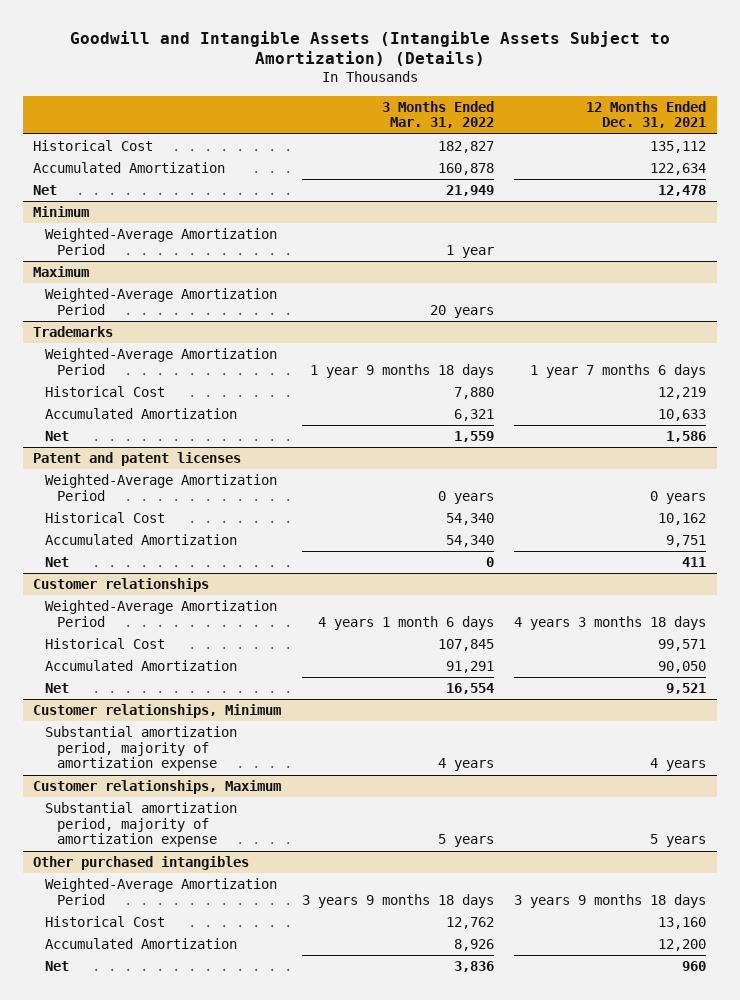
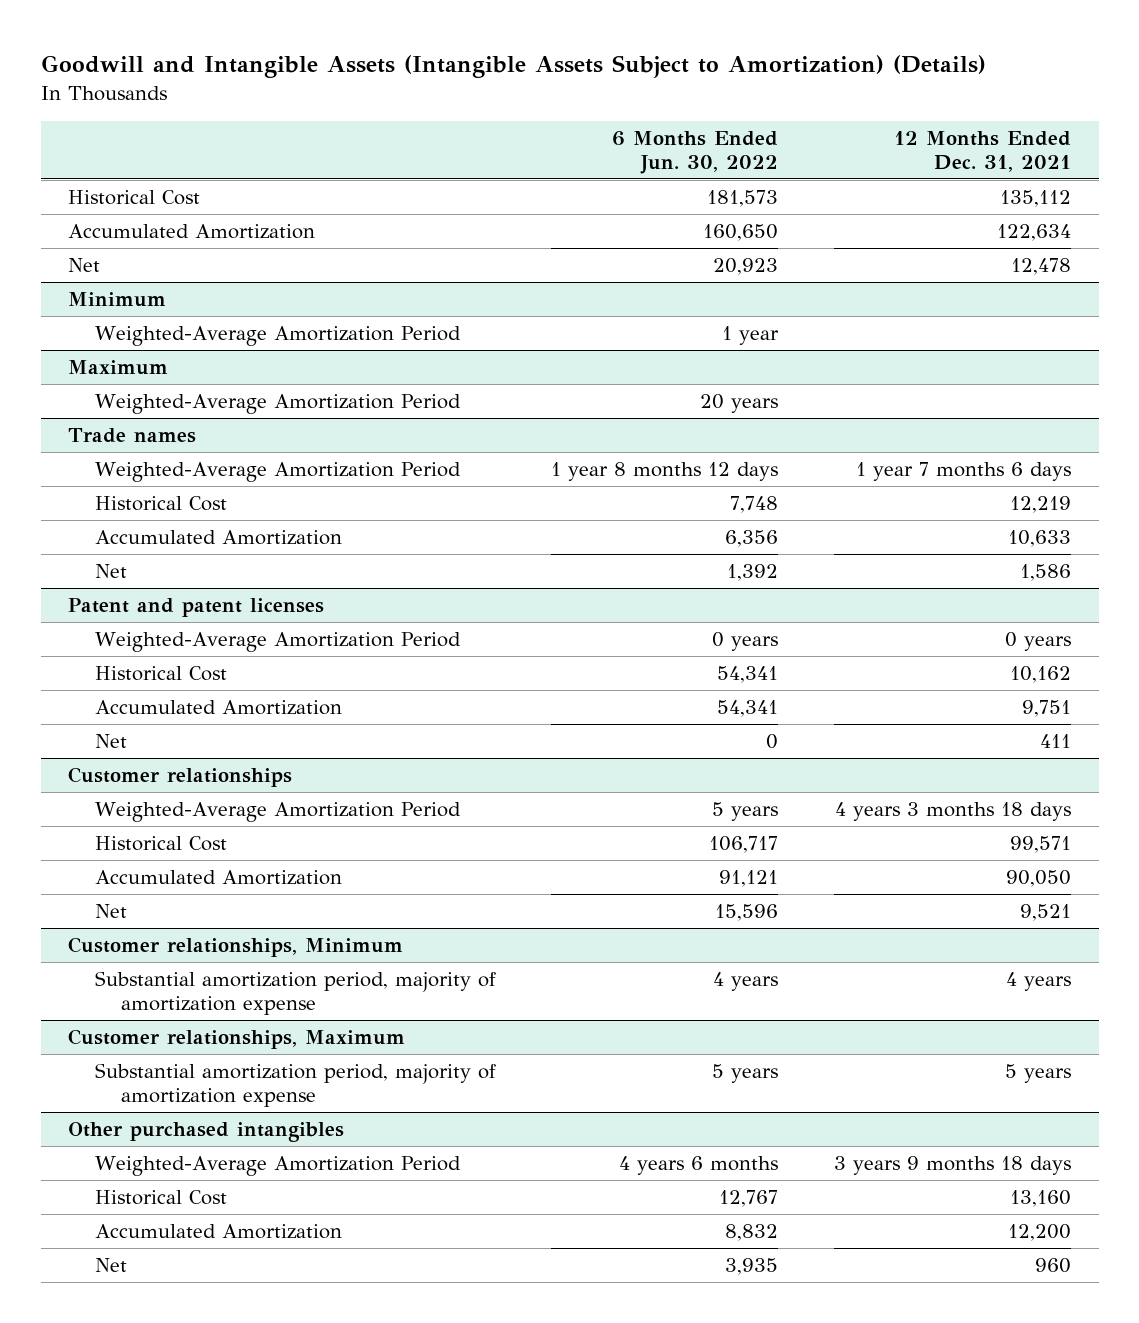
[381,100,494,129] 3 Months Ended Mar. 31, 2022 -> none
none -> [612,130,779,175] 6 Months Ended Jun. 30, 2022
[33,325,114,337] Trademarks -> [68,427,197,443] Trade names

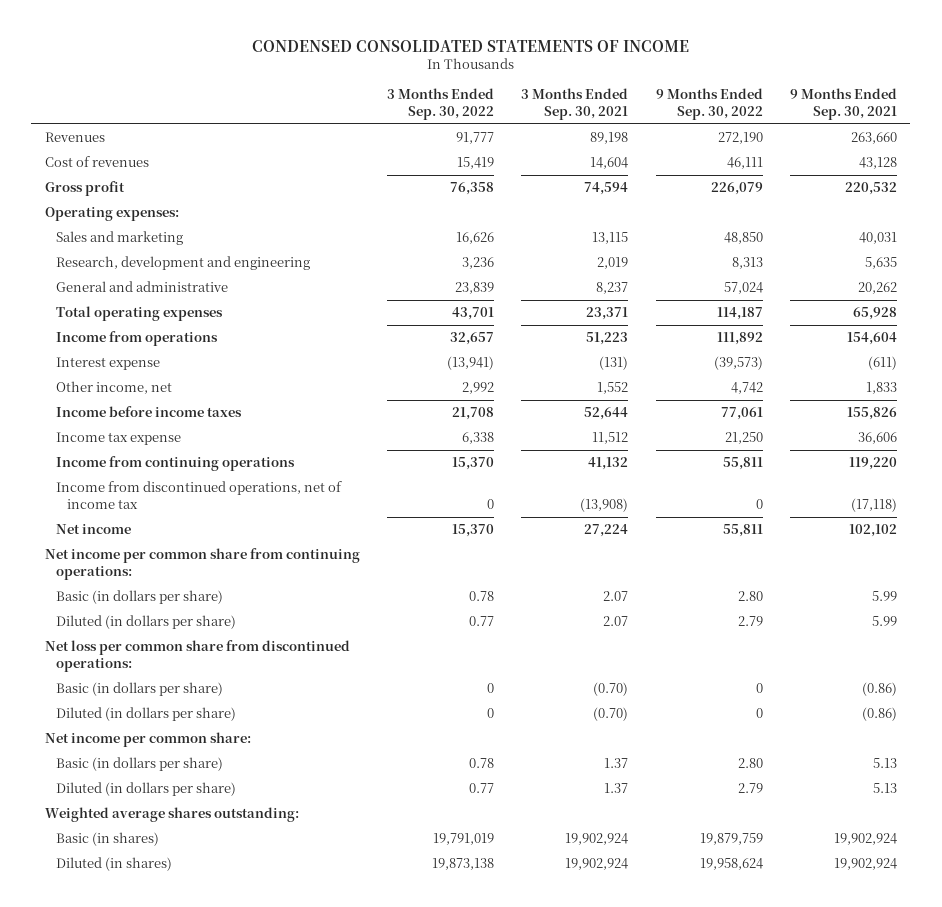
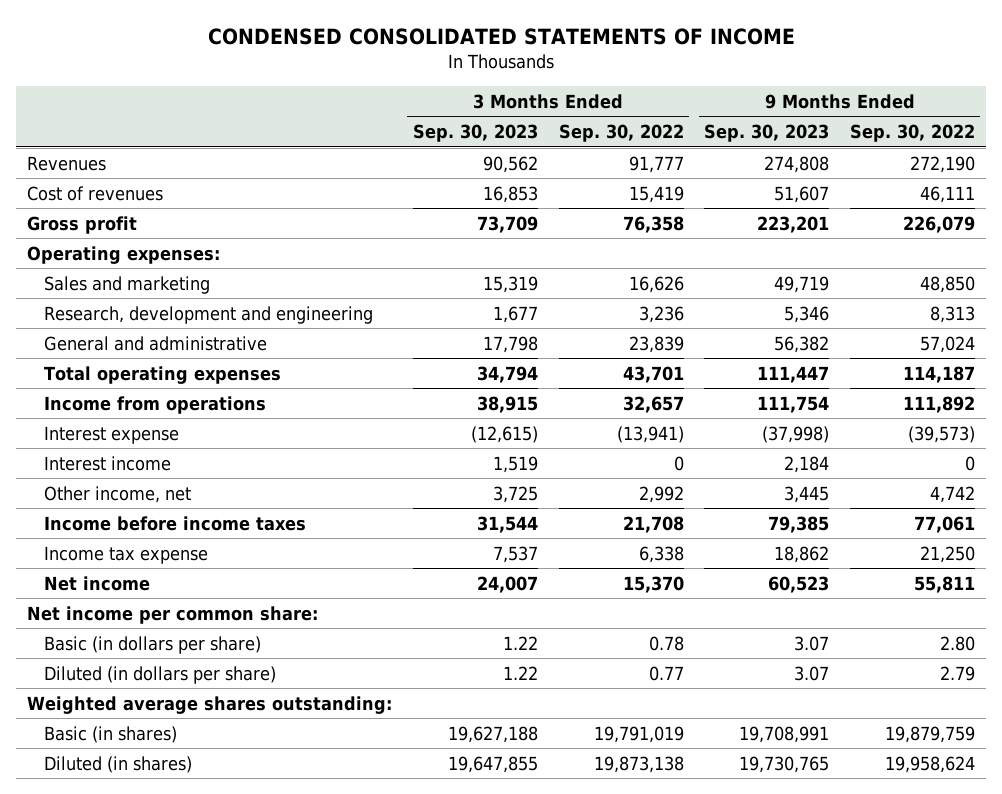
[521,88,629,120] 3 Months Ended Sep. 30, 2021 -> none
[789,88,897,120] 9 Months Ended Sep. 30, 2021 -> none
none -> [412,123,538,142] Sep. 30, 2023
none -> [704,123,830,142] Sep. 30, 2023
none -> [43,455,171,471] Interest income
[56,456,296,472] Income from continuing operations -> none
[56,481,343,509] Income from discontinued operations, net of income tax -> none
[44,548,360,580] Net income per common share from continuing operations: -> none
[56,590,224,605] Basic (in dollars per share) -> none
[56,615,237,630] Diluted (in dollars per share) -> none
[44,640,350,672] Net loss per common share from discontinued operations: -> none
[56,682,224,697] Basic (in dollars per share) -> none
[56,707,237,722] Diluted (in dollars per share) -> none

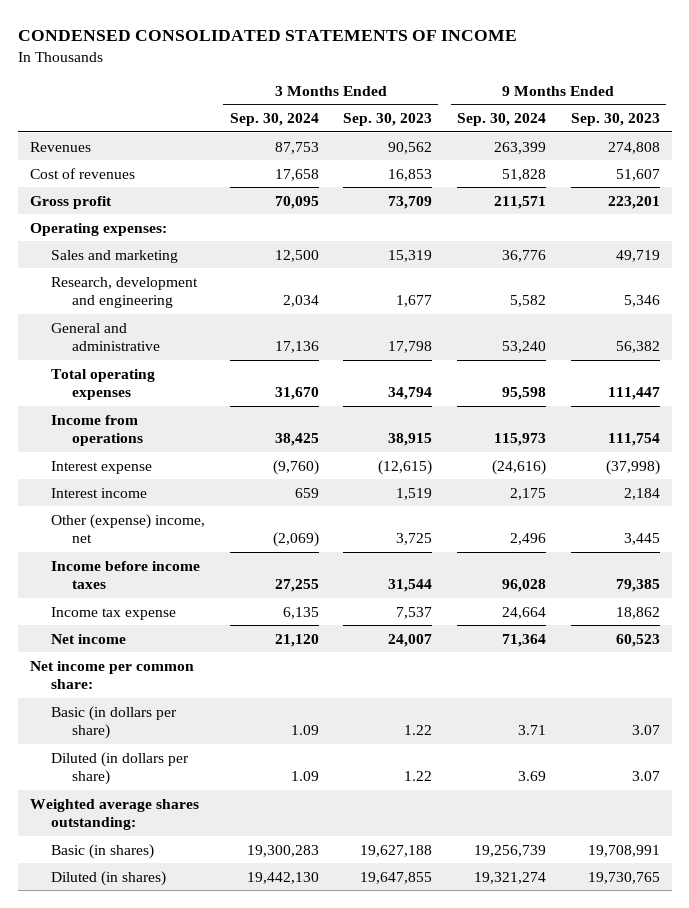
[558,123,684,142] Sep. 30, 2022 -> none
[850,123,976,142] Sep. 30, 2022 -> none
none -> [229,113,319,127] Sep. 30, 2024
none -> [456,113,546,127] Sep. 30, 2024
[43,485,191,503] Other income, net -> [50,513,205,543] Other (expense) income, net

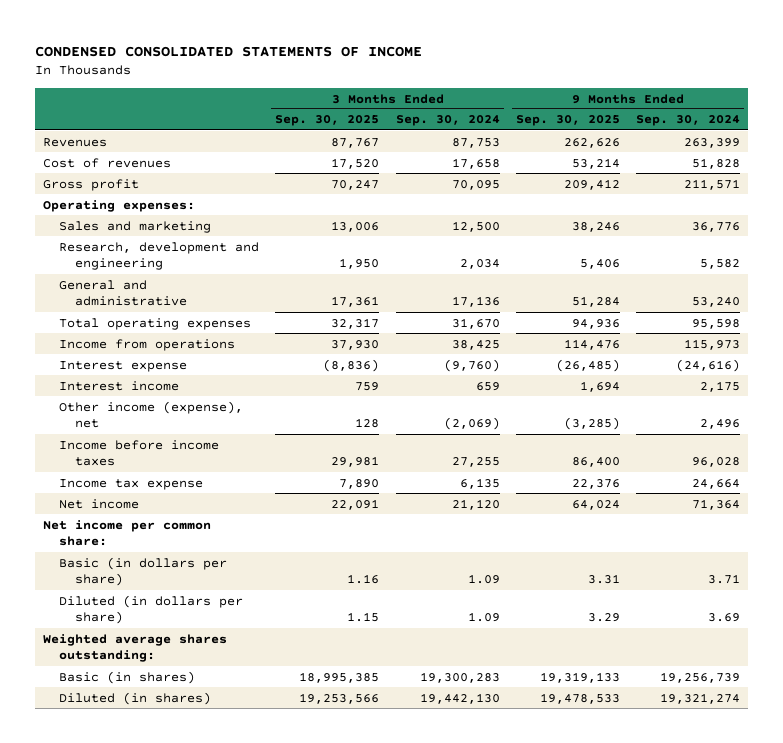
[343,113,433,127] Sep. 30, 2023 -> none
[570,113,660,127] Sep. 30, 2023 -> none
none -> [275,115,380,127] Sep. 30, 2025
none -> [515,115,620,127] Sep. 30, 2025
[50,513,205,543] Other (expense) income, net -> [59,400,244,429] Other income (expense), net

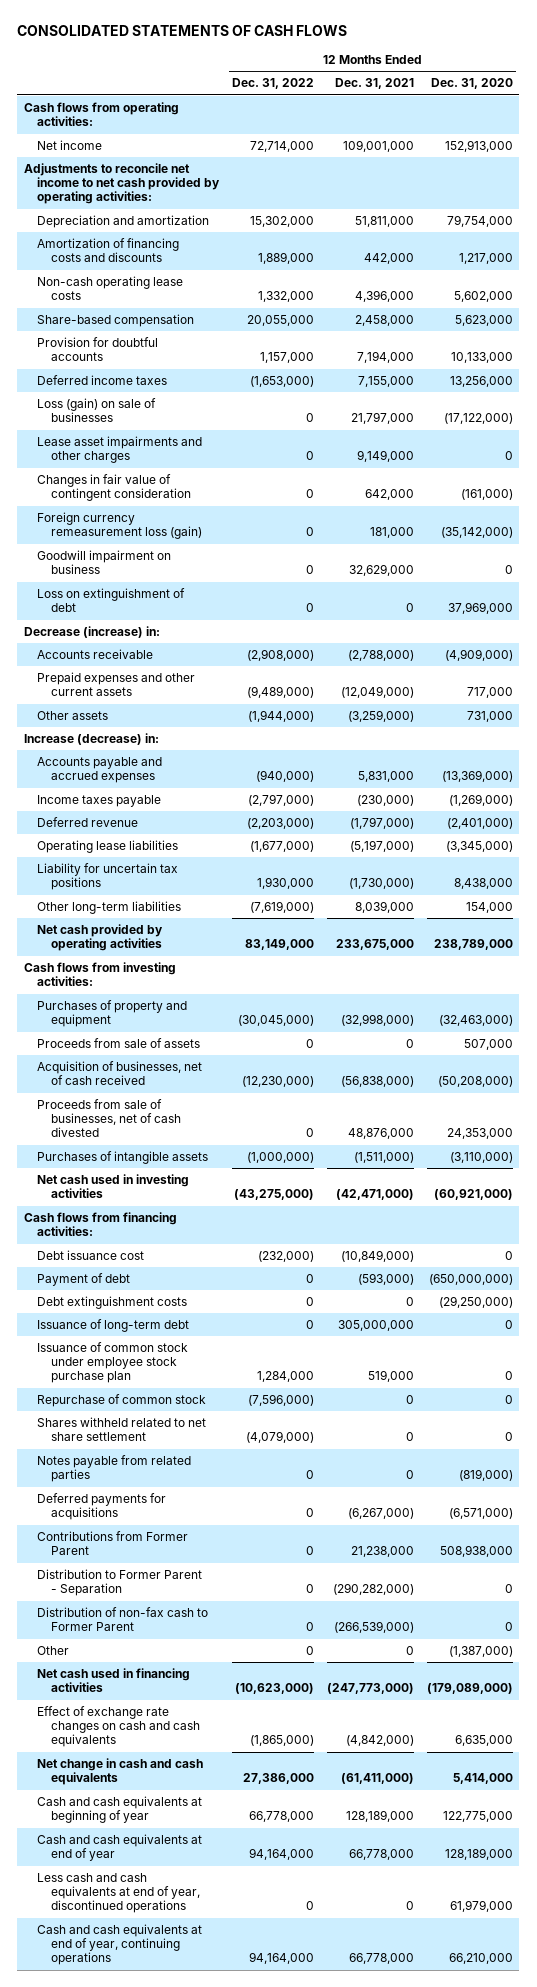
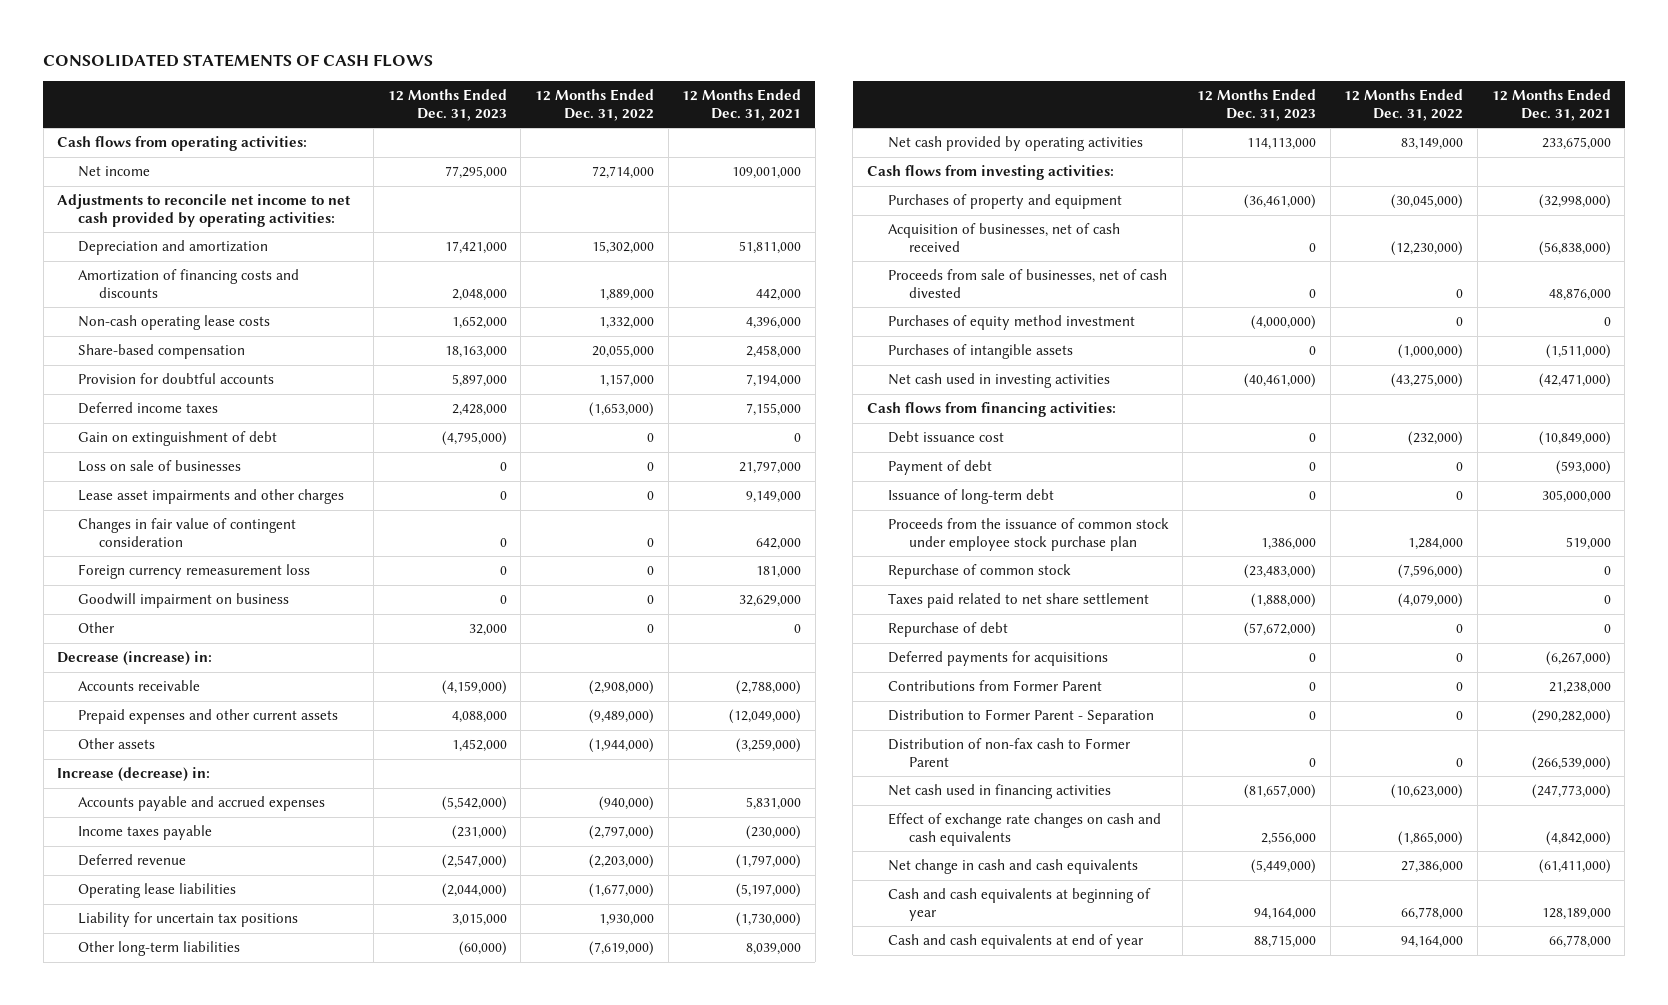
[430,78,513,90] Dec. 31, 2020 -> none
none -> [387,89,507,121] 12 Months Ended Dec. 31, 2023
none -> [78,431,278,447] Gain on extinguishment of debt
[37,398,157,423] Loss (gain) on sale of businesses -> [78,460,242,473] Loss on sale of businesses
[37,512,202,540] Foreign currency remeasurement loss (gain) -> [78,564,311,580] Foreign currency remeasurement loss
[37,588,186,613] Loss on extinguishment of debt -> none
[37,1646,70,1656] Other -> [78,622,116,634] Other
[37,1038,201,1049] Proceeds from sale of assets -> none
none -> [887,315,1135,331] Purchases of equity method investment
[37,1296,188,1310] Debt extinguishment costs -> none
[37,1342,189,1384] Issuance of common stock under employee stock purchase plan -> [887,518,1169,551] Proceeds from the issuance of common stock under employee stock purchase plan
[37,1455,192,1483] Notes payable from related parties -> none
[37,1417,207,1442] Shares withheld related to net share settlement -> [887,593,1149,609] Taxes paid related to net share settlement
none -> [887,622,1008,638] Repurchase of debt
[37,1873,200,1914] Less cash and cash equivalents at end of year, discontinued operations -> none
[37,1924,203,1966] Cash and cash equivalents at end of year, continuing operations -> none

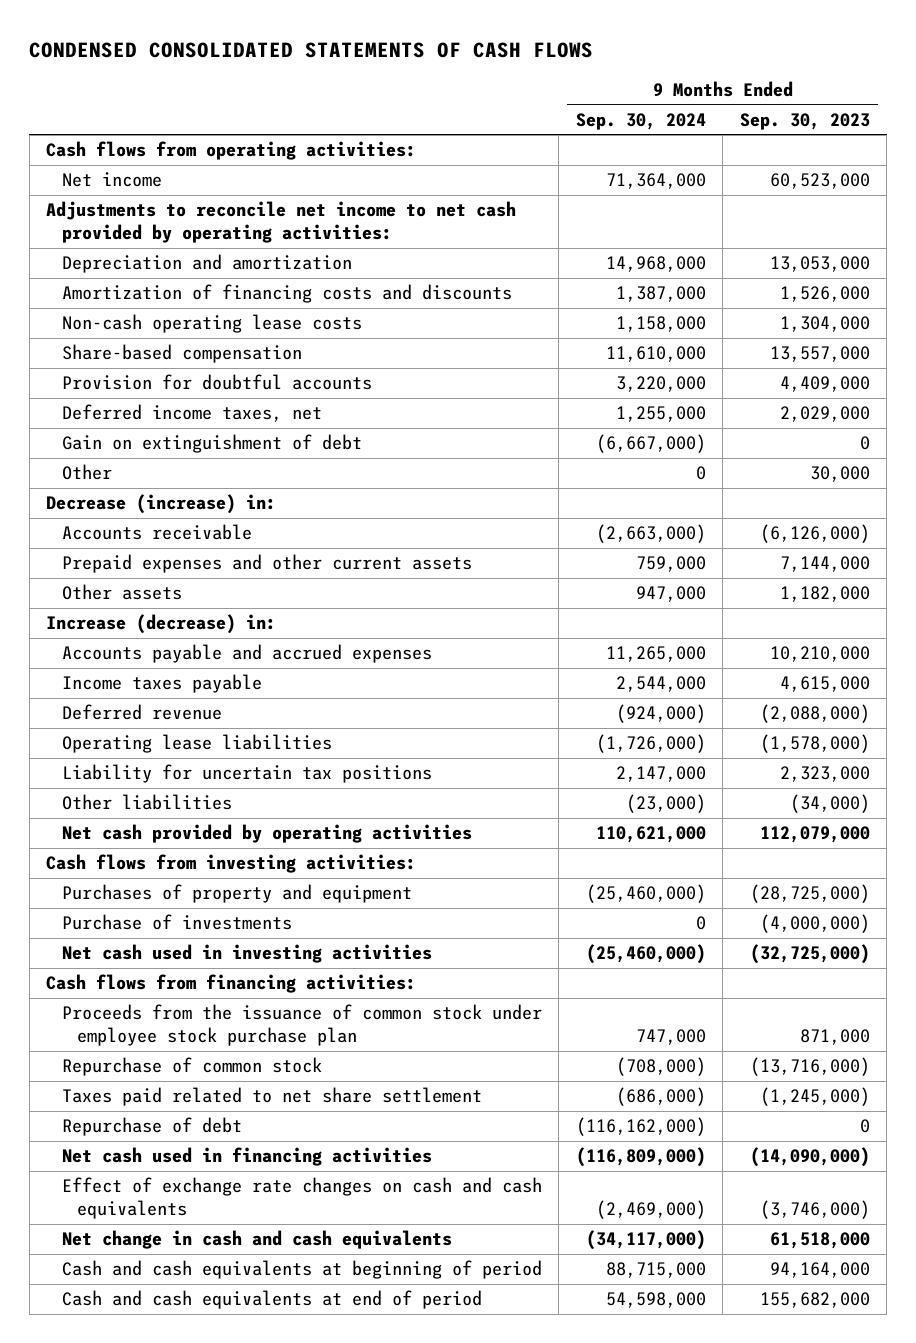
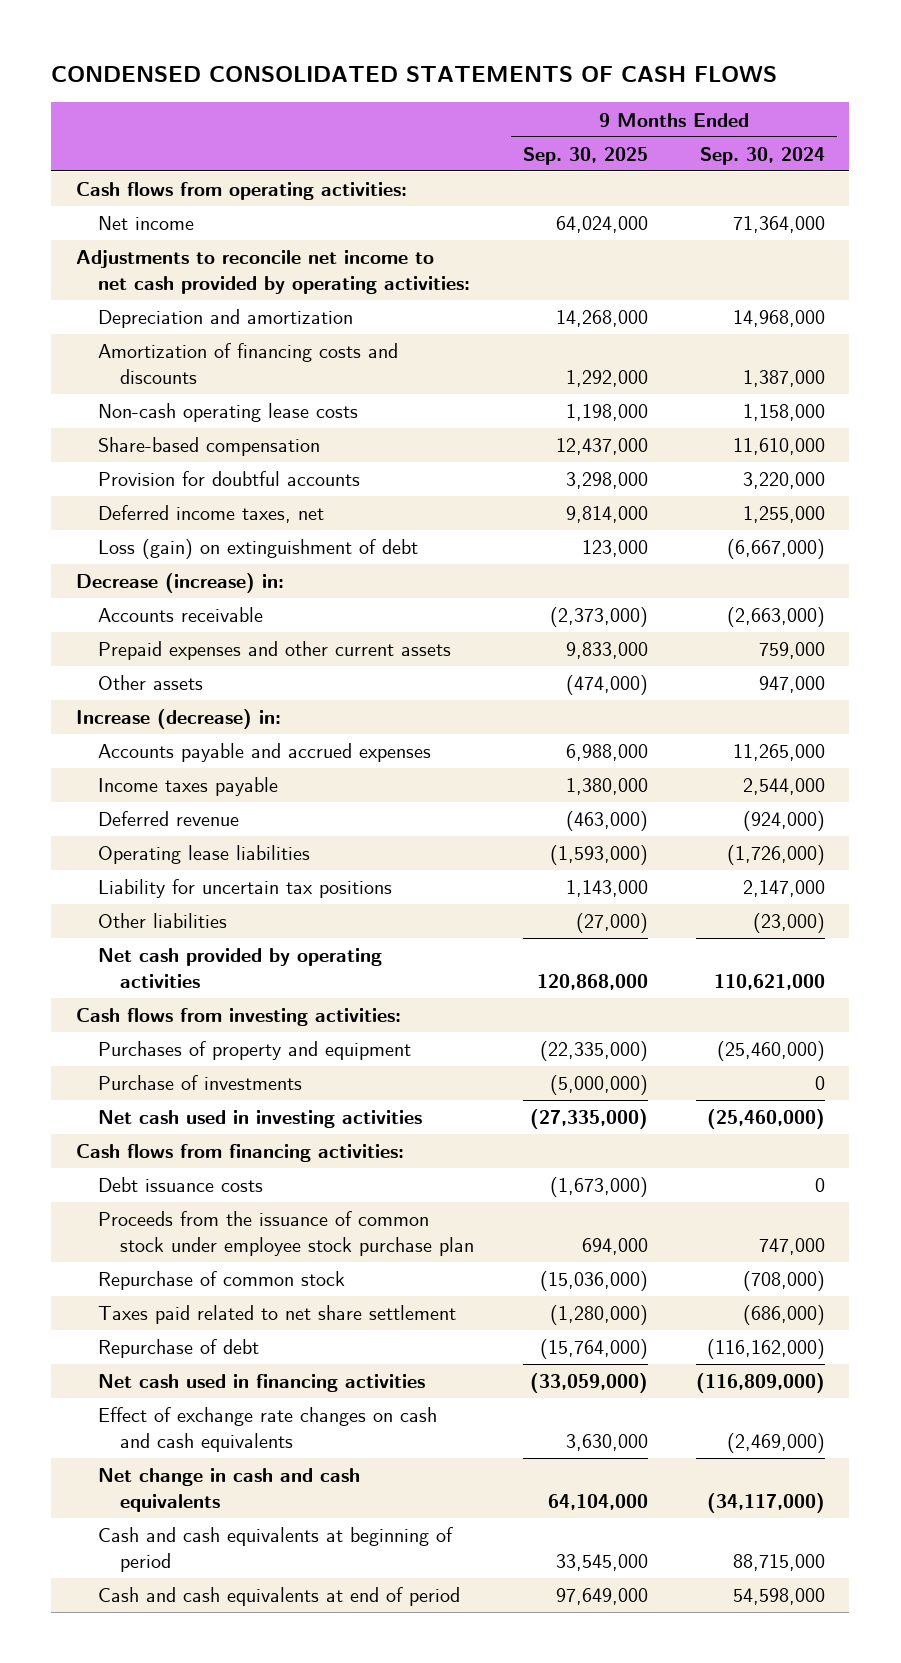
[739,112,870,130] Sep. 30, 2023 -> none
none -> [522,146,648,165] Sep. 30, 2025
[61,464,112,481] Other -> none
[61,434,362,454] Gain on extinguishment of debt -> [97,539,418,560] Loss (gain) on extinguishment of debt
none -> [97,1177,263,1193] Debt issuance costs

